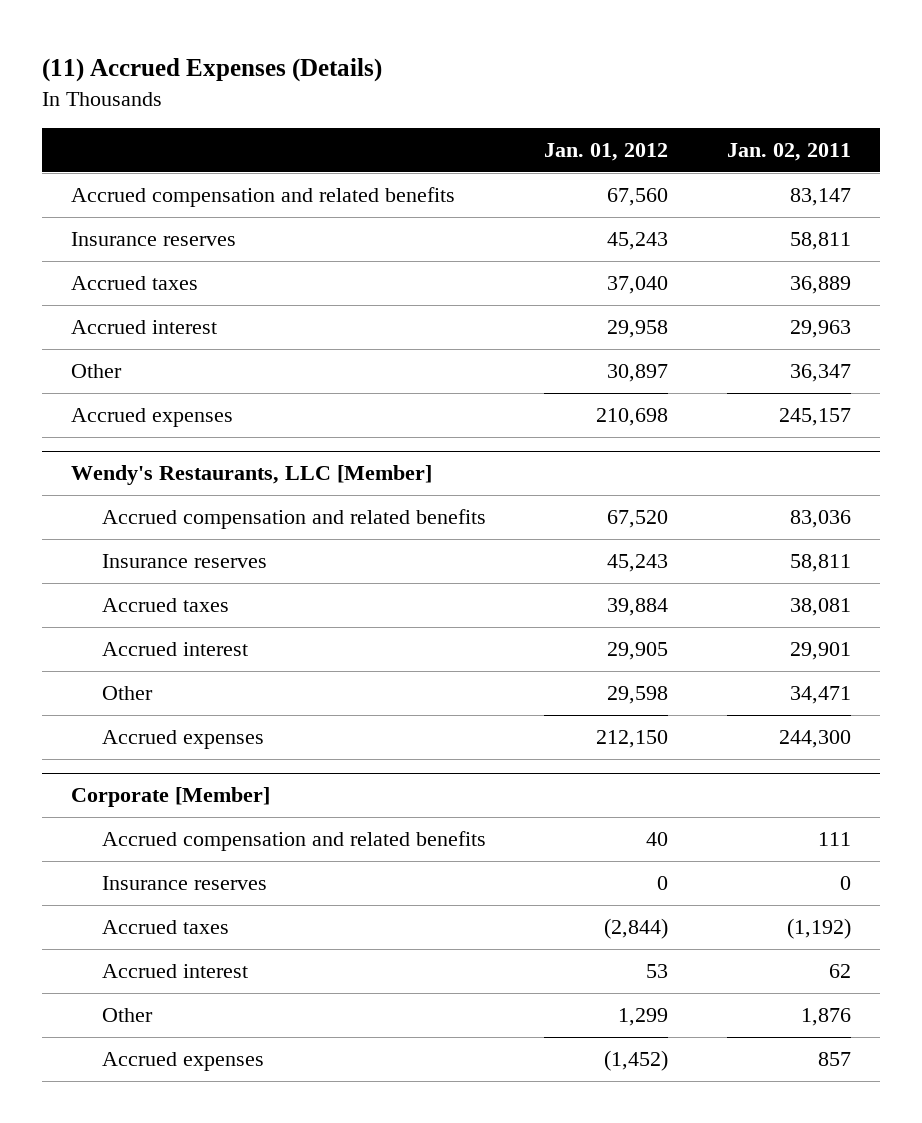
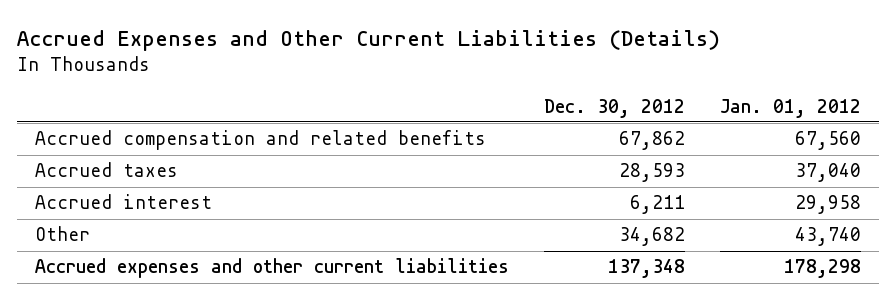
[41,58,382,83] (11) Accrued Expenses (Details) -> [16,29,720,51] Accrued Expenses and Other Current Liabilities (Details)
[726,142,851,161] Jan. 02, 2011 -> none
none -> [543,98,685,118] Dec. 30, 2012
[71,232,237,247] Insurance reserves -> none
[71,465,433,486] Wendy's Restaurants, LLC [Member] -> none
[101,509,486,530] Accrued compensation and related benefits -> none
[101,554,267,569] Insurance reserves -> none
[101,598,229,613] Accrued taxes -> none
[101,642,248,657] Accrued interest -> none
[101,686,153,701] Other -> none
[101,730,264,750] Accrued expenses -> none
[71,787,271,808] Corporate [Member] -> none
[101,831,486,852] Accrued compensation and related benefits -> none
[101,876,267,891] Insurance reserves -> none
[101,920,229,935] Accrued taxes -> none
[101,964,248,979] Accrued interest -> none
[101,1008,153,1023] Other -> none
[101,1052,264,1072] Accrued expenses -> none
[607,364,669,383] 30,897 -> [795,227,862,247] 43,740
[71,408,234,428] Accrued expenses -> [34,258,509,279] Accrued expenses and other current liabilities
[596,408,669,427] 210,698 -> [784,259,862,279] 178,298

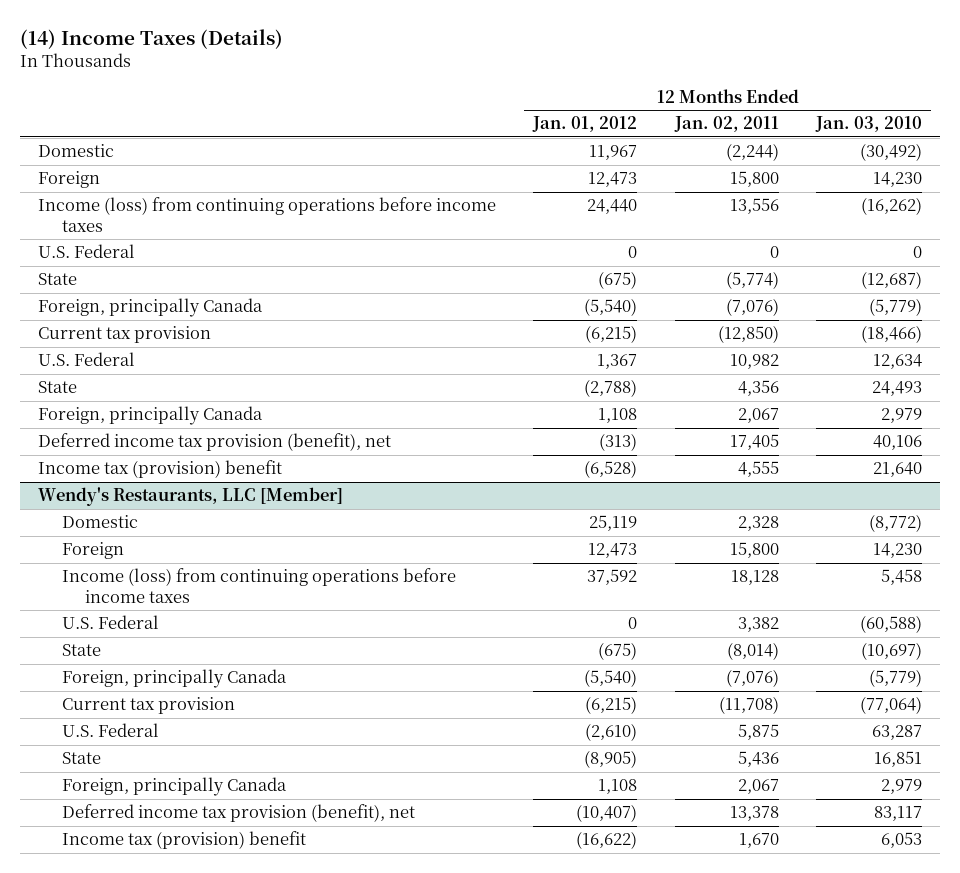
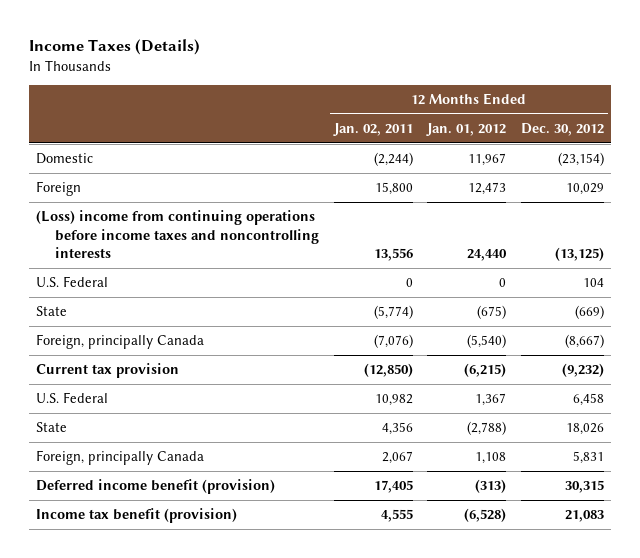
[19,29,283,50] (14) Income Taxes (Details) -> [29,39,201,56] Income Taxes (Details)
[814,116,922,133] Jan. 03, 2010 -> none
none -> [521,123,605,137] Dec. 30, 2012
[38,197,497,232] Income (loss) from continuing operations before income taxes -> [36,210,320,259] (Loss) income from continuing operations before income taxes and noncontrolling interests
[38,487,344,507] Wendy's Restaurants, LLC [Member] -> none
[61,515,138,529] Domestic -> none
[61,542,124,560] Foreign -> none
[61,568,456,603] Income (loss) from continuing operations before income taxes -> none
[61,615,159,630] U.S. Federal -> none
[61,644,101,657] State -> none
[61,669,287,689] Foreign, principally Canada -> none
[61,697,235,715] Current tax provision -> none
[61,723,159,738] U.S. Federal -> none
[61,752,101,765] State -> none
[61,777,287,797] Foreign, principally Canada -> none
[61,804,415,823] Deferred income tax provision (benefit), net -> none
[61,831,306,850] Income tax (provision) benefit -> none
[38,433,392,452] Deferred income tax provision (benefit), net -> [36,479,276,495] Deferred income benefit (provision)
[38,460,283,479] Income tax (provision) benefit -> [36,508,238,524] Income tax benefit (provision)

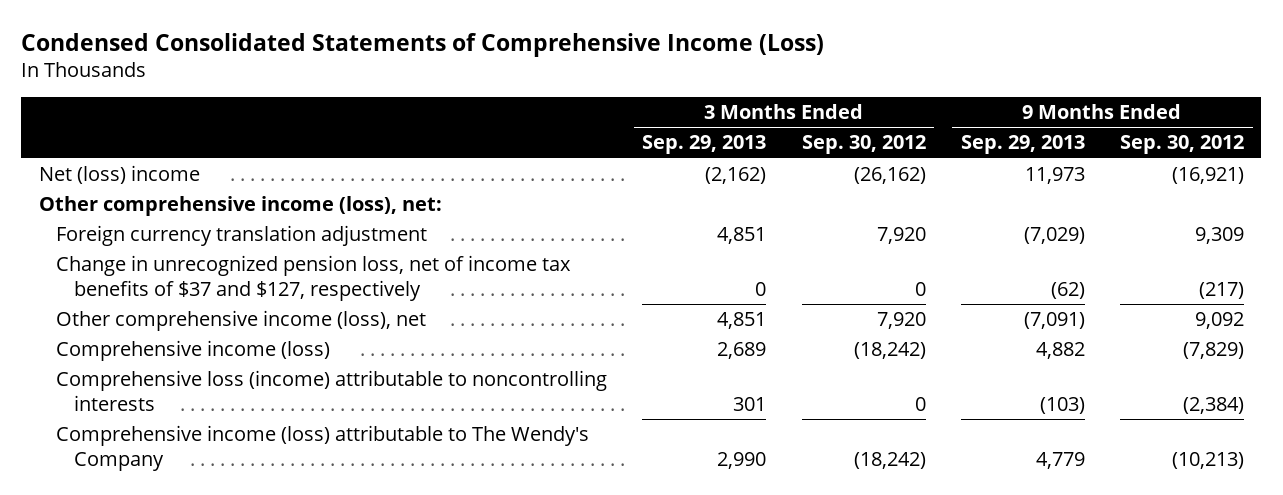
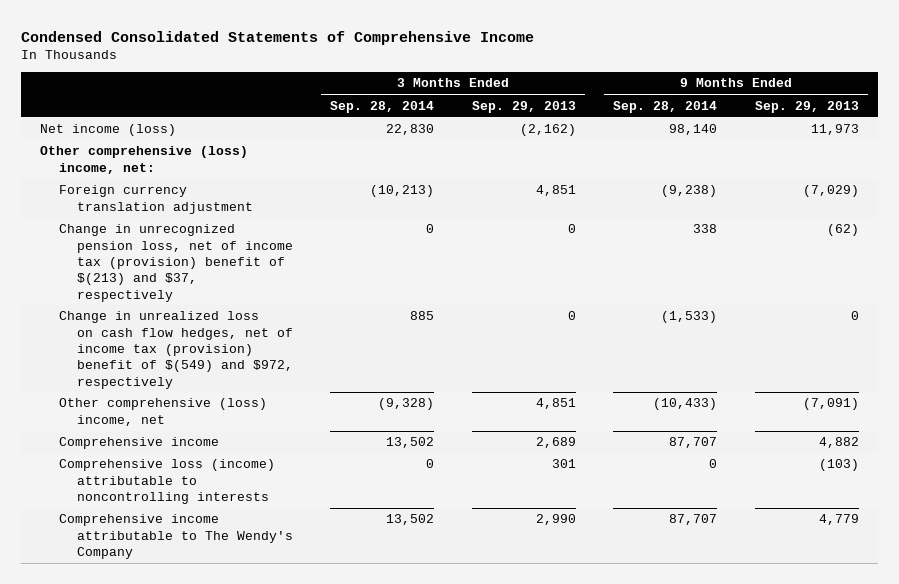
[21,33,825,58] Condensed Consolidated Statements of Comprehensive Income (Loss) -> [21,30,535,45] Condensed Consolidated Statements of Comprehensive Income
[801,135,926,155] Sep. 30, 2012 -> none
[1119,135,1244,155] Sep. 30, 2012 -> none
none -> [330,100,435,113] Sep. 28, 2014
none -> [613,100,718,113] Sep. 28, 2014
[38,165,200,185] Net (loss) income -> [40,124,177,137] Net income (loss)
[38,196,442,217] Other comprehensive income (loss), net: -> [40,146,249,174] Other comprehensive (loss) income, net:
[56,255,572,301] Change in unrecognized pension loss, net of income tax benefits of $37 and $127, respectively -> [58,224,293,302] Change in unrecognized pension loss, net of income tax (provision) benefit of $(213) and $37, respectively
none -> [58,311,293,389] Change in unrealized loss on cash flow hedges, net of income tax (provision) benefit of $(549) and $972, respectively
[56,310,427,332] Other comprehensive income (loss), net -> [58,398,267,426] Other comprehensive (loss) income, net
[56,340,331,362] Comprehensive income (loss) -> [58,437,219,450] Comprehensive income
[56,425,590,471] Comprehensive income (loss) attributable to The Wendy's Company -> [58,514,293,560] Comprehensive income attributable to The Wendy's Company

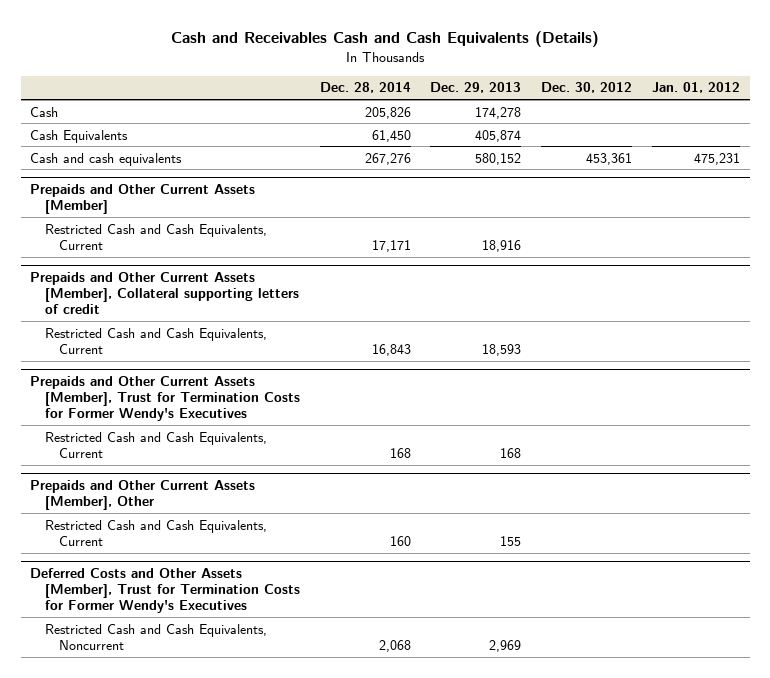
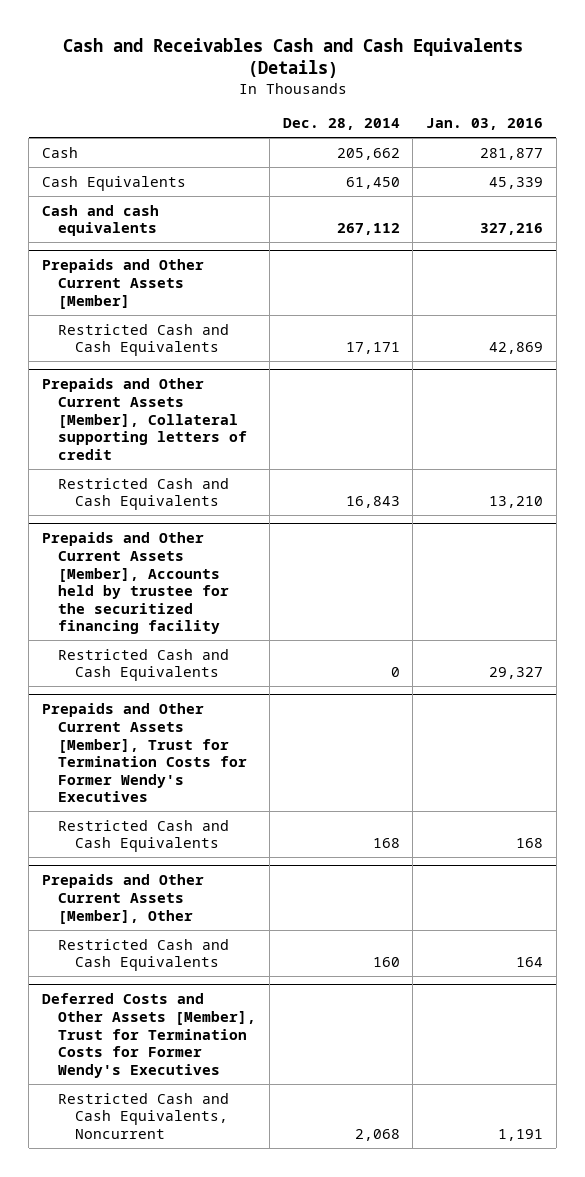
[430,82,522,94] Dec. 29, 2013 -> none
[540,82,632,94] Dec. 30, 2012 -> none
[651,82,740,94] Jan. 01, 2012 -> none
none -> [426,118,544,131] Jan. 03, 2016
[364,106,411,119] 205,826 -> [336,147,400,160] 205,662
[364,152,411,165] 267,276 -> [336,223,400,236] 267,112
[44,223,267,250] Restricted Cash and Cash Equivalents, Current -> [58,323,230,357] Restricted Cash and Cash Equivalents
[44,327,267,354] Restricted Cash and Cash Equivalents, Current -> [58,477,230,511] Restricted Cash and Cash Equivalents
none -> [41,532,230,635] Prepaids and Other Current Assets [Member], Accounts held by trustee for the securitized financing facility
none -> [58,648,230,682] Restricted Cash and Cash Equivalents
[44,431,267,458] Restricted Cash and Cash Equivalents, Current -> [58,819,230,853] Restricted Cash and Cash Equivalents
[44,519,267,546] Restricted Cash and Cash Equivalents, Current -> [58,938,230,972] Restricted Cash and Cash Equivalents

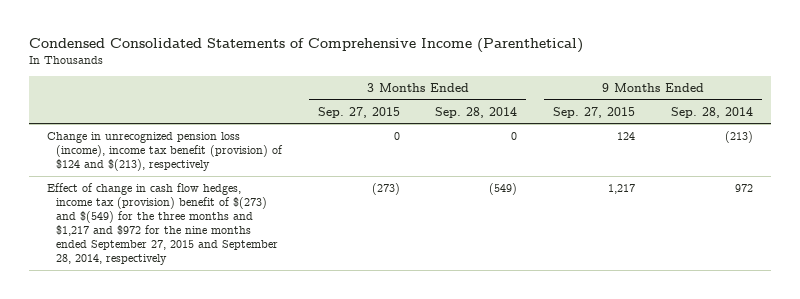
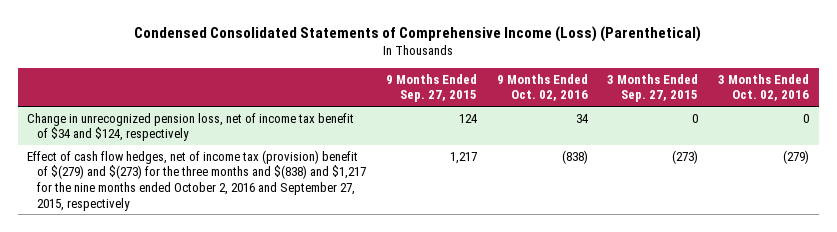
[29,37,584,53] Condensed Consolidated Statements of Comprehensive Income (Parenthetical) -> [134,25,702,42] Condensed Consolidated Statements of Comprehensive Income (Loss) (Parenthetical)
[435,106,518,118] Sep. 28, 2014 -> none
[670,106,753,118] Sep. 28, 2014 -> none
none -> [496,73,588,102] 9 Months Ended Oct. 02, 2016
none -> [718,73,810,102] 3 Months Ended Oct. 02, 2016
[46,131,284,171] Change in unrecognized pension loss (income), income tax benefit (provision) of $124 and $(213), respectively -> [27,112,355,142] Change in unrecognized pension loss, net of income tax benefit of $34 and $124, respectively
[46,182,279,265] Effect of change in cash flow hedges, income tax (provision) benefit of $(273) and $(549) for the three months and $1,217 and $972 for the nine months ended September 27, 2015 and September 28, 2014, respectively -> [27,149,367,211] Effect of cash flow hedges, net of income tax (provision) benefit of $(279) and $(273) for the three months and $(838) and $1,217 for the nine months ended October 2, 2016 and September 27, 2015, respectively

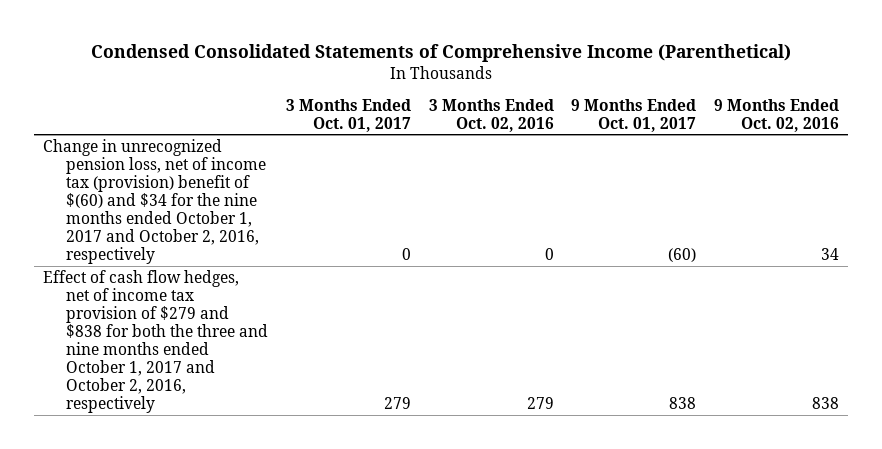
[134,25,702,42] Condensed Consolidated Statements of Comprehensive Income (Loss) (Parenthetical) -> [91,43,792,62] Condensed Consolidated Statements of Comprehensive Income (Parenthetical)
[385,73,477,103] 9 Months Ended Sep. 27, 2015 -> none
[607,73,699,103] 3 Months Ended Sep. 27, 2015 -> none
none -> [285,98,411,132] 3 Months Ended Oct. 01, 2017
none -> [571,98,697,132] 9 Months Ended Oct. 01, 2017
[27,112,355,142] Change in unrecognized pension loss, net of income tax benefit of $34 and $124, respectively -> [43,138,267,264] Change in unrecognized pension loss, net of income tax (provision) benefit of $(60) and $34 for the nine months ended October 1, 2017 and October 2, 2016, respectively
[27,149,367,211] Effect of cash flow hedges, net of income tax (provision) benefit of $(279) and $(273) for the three months and $(838) and $1,217 for the nine months ended October 2, 2016 and September 27, 2015, respectively -> [43,269,269,414] Effect of cash flow hedges, net of income tax provision of $279 and $838 for both the three and nine months ended October 1, 2017 and October 2, 2016, respectively
[561,149,588,164] (838) -> [812,397,840,410] 838
[783,149,810,164] (279) -> [526,397,554,410] 279

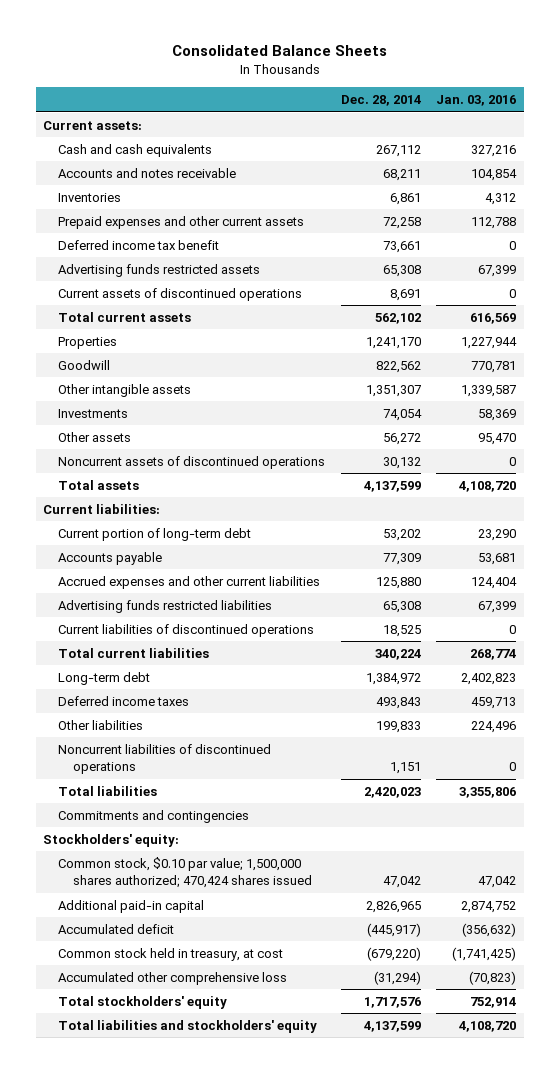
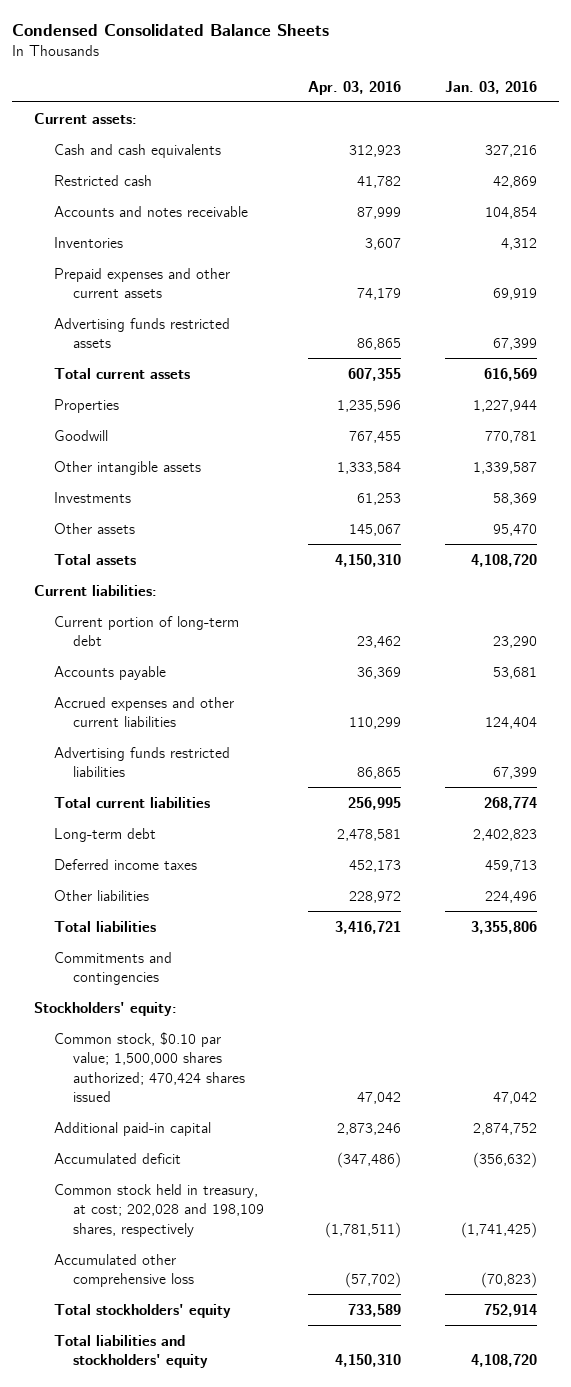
[171,45,387,57] Consolidated Balance Sheets -> [12,23,330,36] Condensed Consolidated Balance Sheets
[340,95,421,107] Dec. 28, 2014 -> none
none -> [307,80,401,95] Apr. 03, 2016
none -> [53,174,152,186] Restricted cash
[58,239,220,250] Deferred income tax benefit -> none
[471,216,517,229] 112,788 -> [492,288,537,301] 69,919
[58,287,303,301] Current assets of discontinued operations -> none
[58,455,326,469] Noncurrent assets of discontinued operations -> none
[58,623,315,637] Current liabilities of discontinued operations -> none
[58,743,272,775] Noncurrent liabilities of discontinued operations -> none
[58,947,284,961] Common stock held in treasury, at cost -> [53,1183,264,1237] Common stock held in treasury, at cost; 202,028 and 198,109 shares, respectively

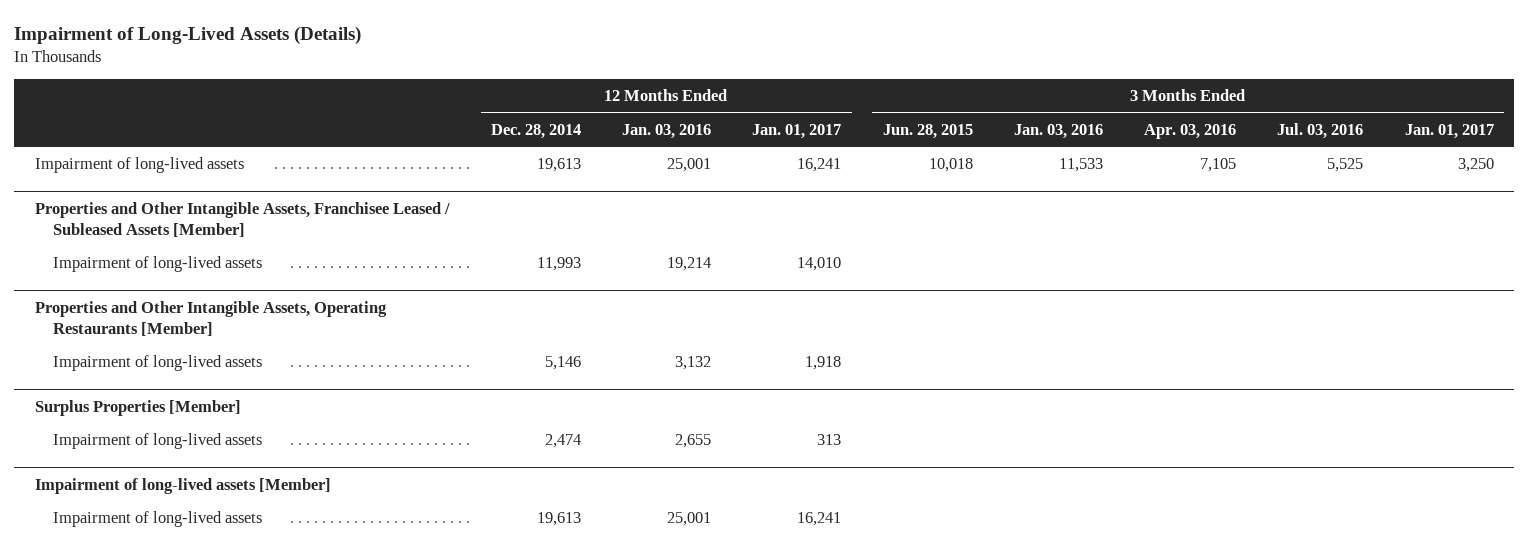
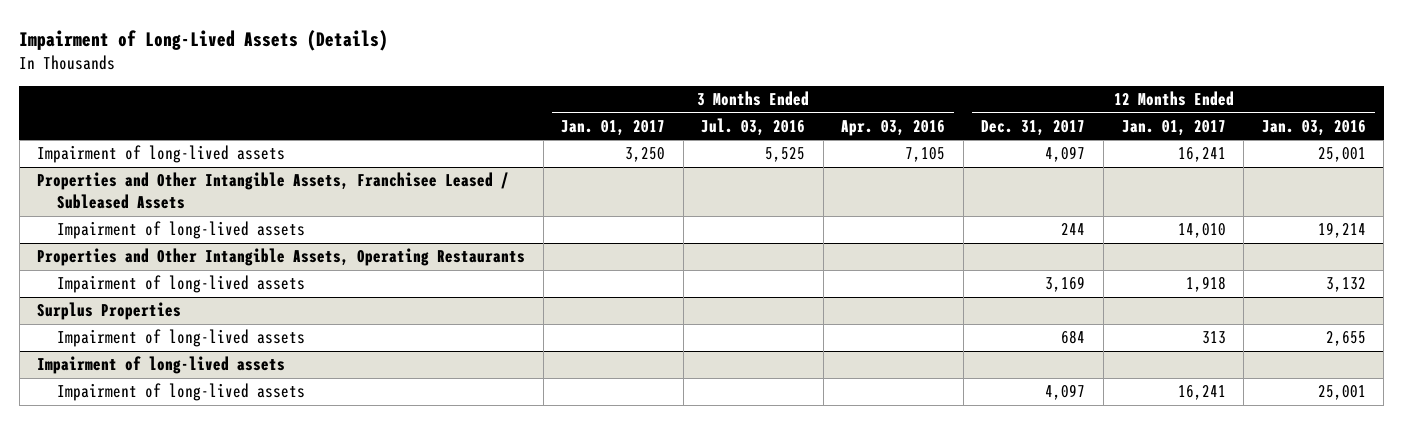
[490,123,581,139] Dec. 28, 2014 -> none
[882,123,973,139] Jun. 28, 2015 -> none
[1013,123,1103,139] Jan. 03, 2016 -> none
none -> [981,119,1086,136] Dec. 31, 2017
[34,201,450,237] Properties and Other Intangible Assets, Franchisee Leased / Subleased Assets [Member] -> [37,172,510,210] Properties and Other Intangible Assets, Franchisee Leased / Subleased Assets
[34,300,387,336] Properties and Other Intangible Assets, Operating Restaurants [Member] -> [37,248,526,267] Properties and Other Intangible Assets, Operating Restaurants
[34,399,241,416] Surplus Properties [Member] -> [37,302,182,321] Surplus Properties
[34,477,331,494] Impairment of long-lived assets [Member] -> [37,356,286,375] Impairment of long-lived assets

